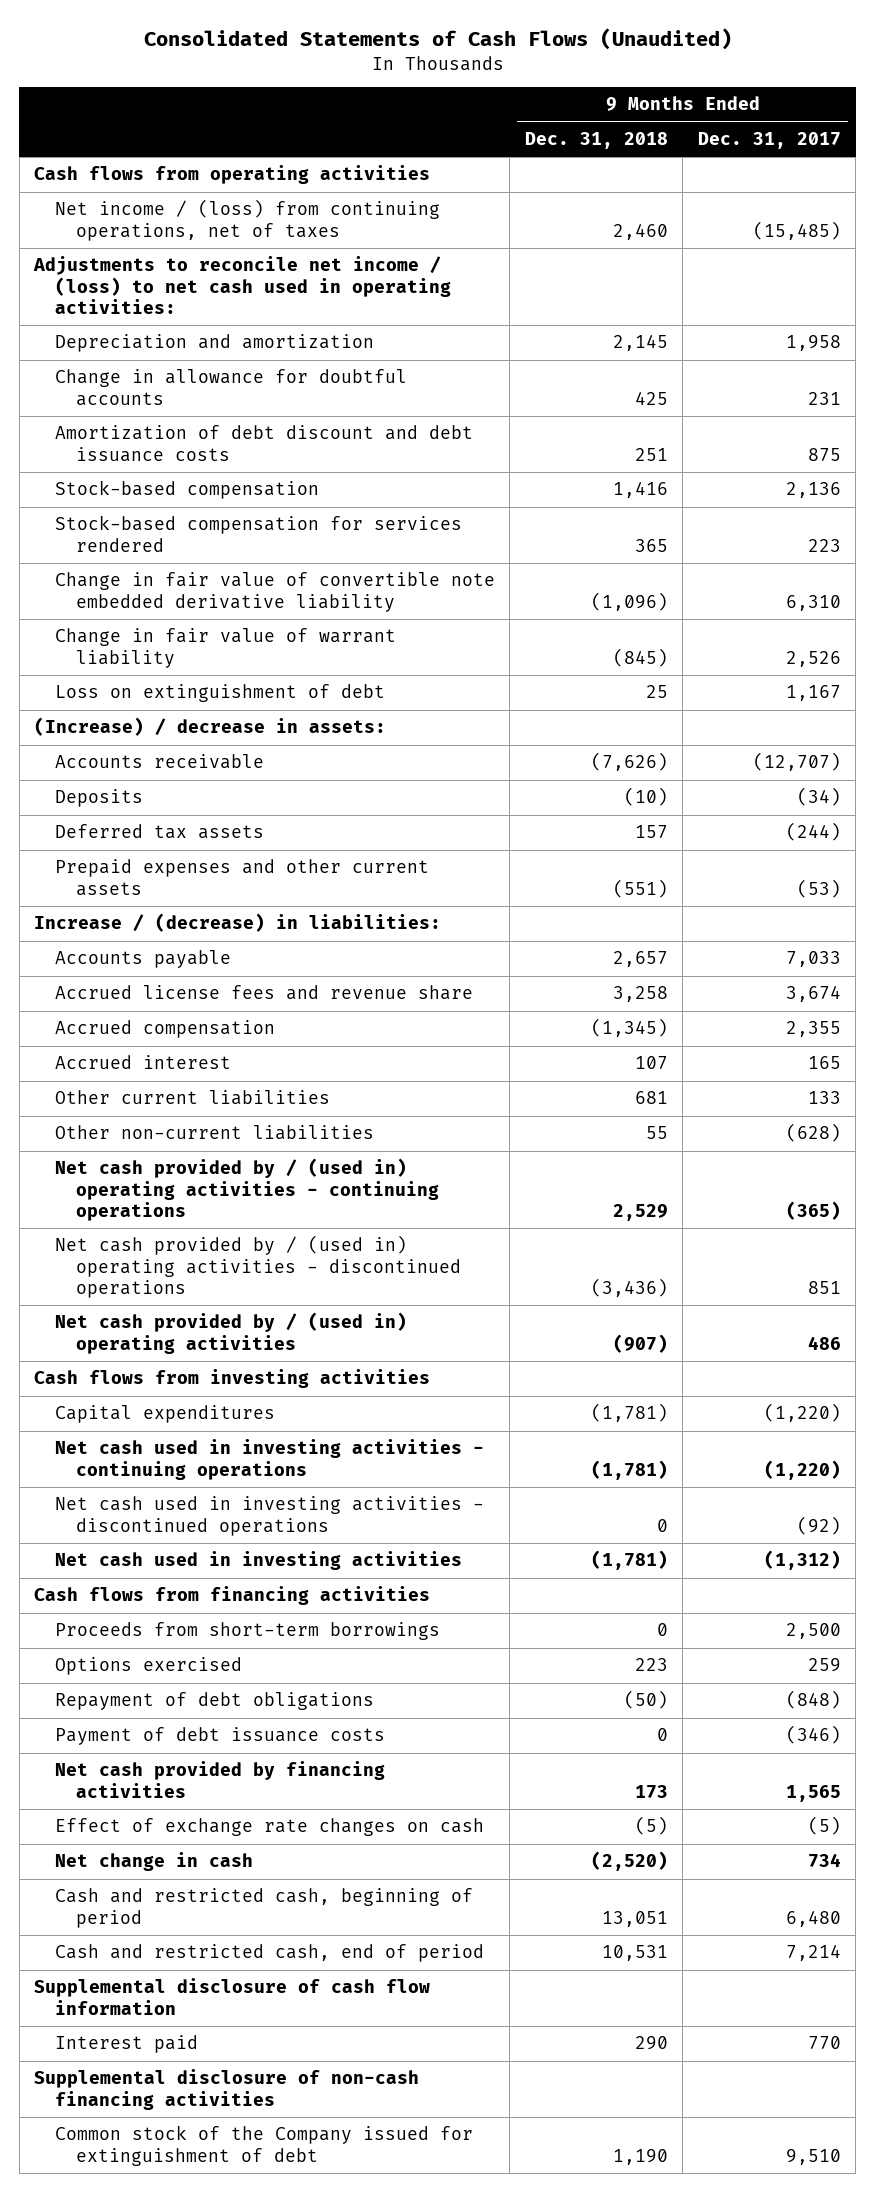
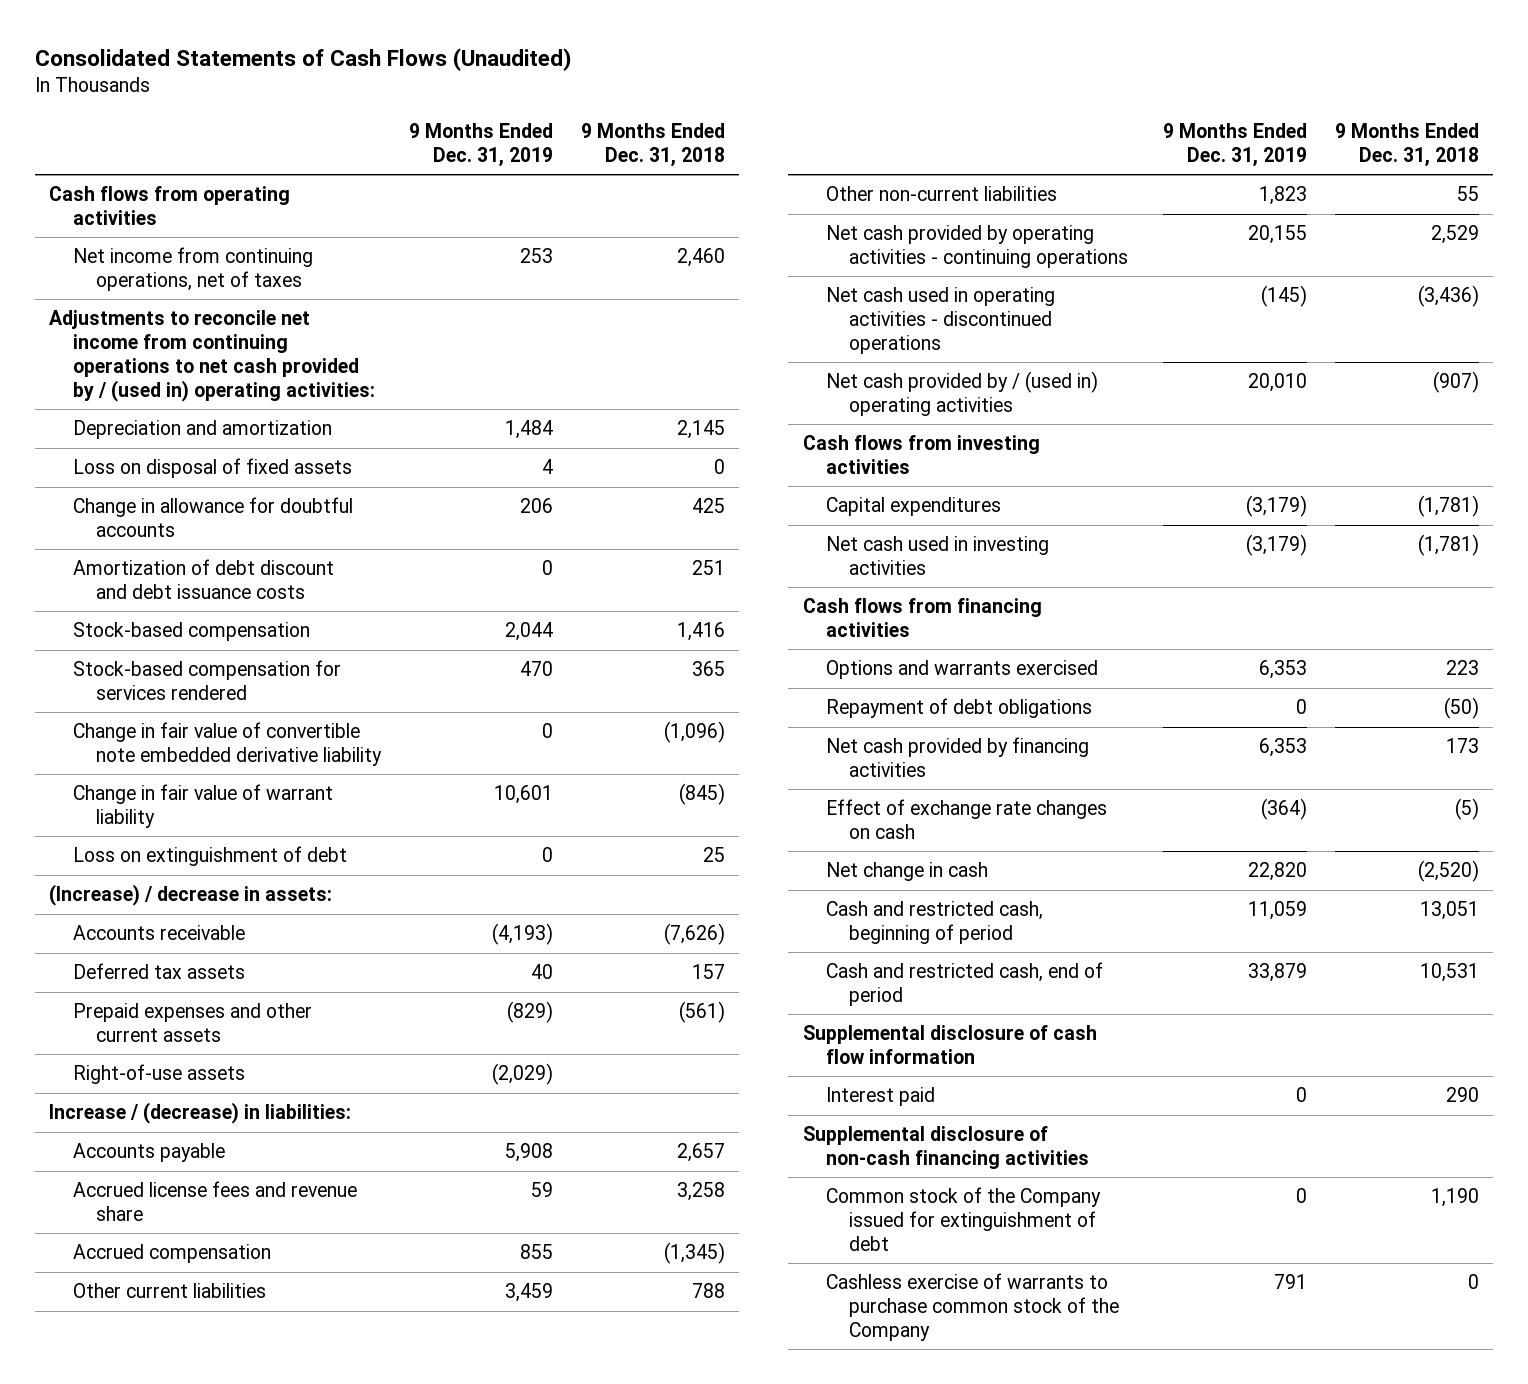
[697,131,841,149] Dec. 31, 2017 -> none
none -> [409,122,554,167] 9 Months Ended Dec. 31, 2019
[54,199,440,241] Net income / (loss) from continuing operations, net of taxes -> [72,247,313,292] Net income from continuing operations, net of taxes
[33,256,451,315] Adjustments to reconcile net income / (loss) to net cash used in operating activities: -> [49,310,375,402] Adjustments to reconcile net income from continuing operations to net cash provided by / (used in) operating activities:
none -> [72,458,352,479] Loss on disposal of fixed assets
[54,789,143,808] Deposits -> none
[612,878,668,898] (551) -> [679,1001,726,1024] (561)
none -> [72,1064,245,1085] Right-of-use assets
[54,1055,231,1070] Accrued interest -> none
[634,1091,668,1105] 681 -> [692,1283,726,1299] 788
[54,1158,439,1222] Net cash provided by / (used in) operating activities - continuing operations -> [825,225,1129,269] Net cash provided by operating activities - continuing operations
[54,1235,461,1299] Net cash provided by / (used in) operating activities - discontinued operations -> [825,287,1055,354] Net cash used in operating activities - discontinued operations
[54,1439,484,1480] Net cash used in investing activities - continuing operations -> none
[54,1496,484,1536] Net cash used in investing activities - discontinued operations -> none
[54,1622,440,1641] Proceeds from short-term borrowings -> none
[54,1657,242,1676] Options exercised -> [825,660,1098,680] Options and warrants exercised
[54,1727,385,1746] Payment of debt issuance costs -> none
none -> [825,1273,1120,1341] Cashless exercise of warrants to purchase common stock of the Company

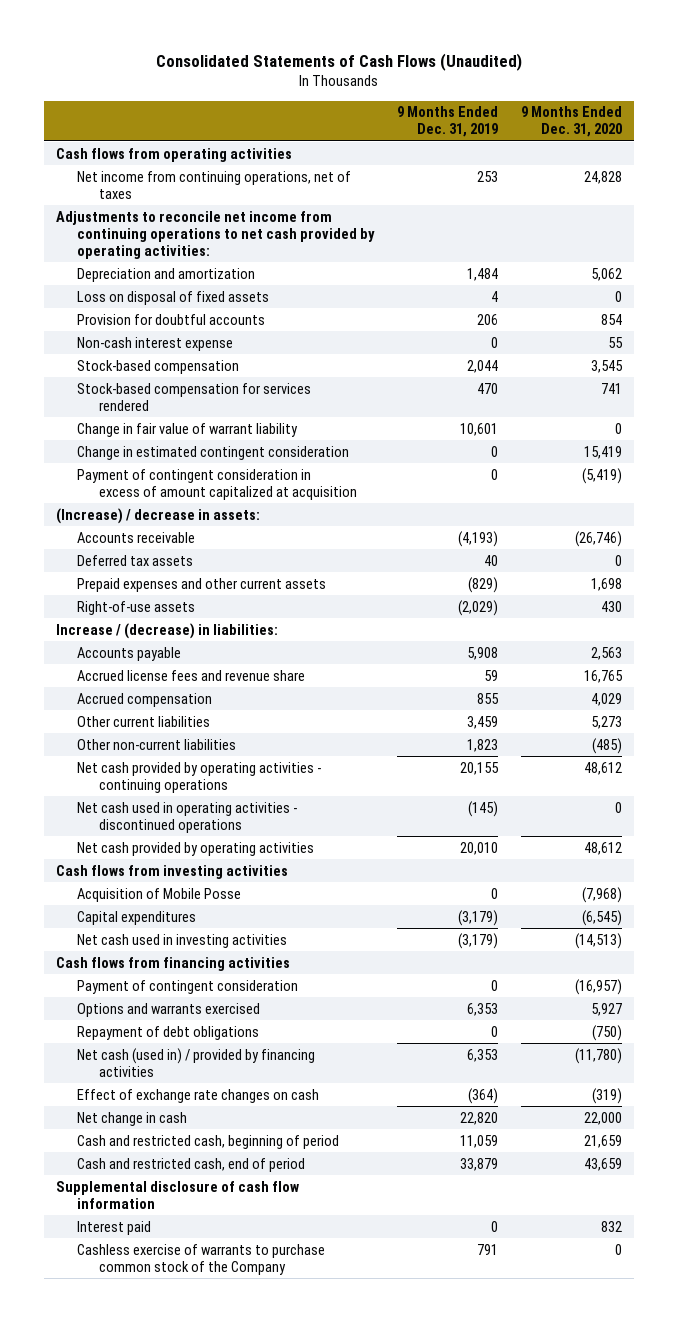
[581,122,726,167] 9 Months Ended Dec. 31, 2018 -> none
none -> [521,106,623,138] 9 Months Ended Dec. 31, 2020
[49,310,375,402] Adjustments to reconcile net income from continuing operations to net cash provided by / (used in) operating activities: -> [55,210,376,259] Adjustments to reconcile net income from continuing operations to net cash provided by operating activities:
[72,559,334,600] Amortization of debt discount and debt issuance costs -> none
[72,497,353,538] Change in allowance for doubtful accounts -> [77,313,266,325] Provision for doubtful accounts
none -> [77,336,234,351] Non-cash interest expense
[72,722,383,767] Change in fair value of convertible note embedded derivative liability -> none
[72,846,347,867] Loss on extinguishment of debt -> none
none -> [77,445,350,460] Change in estimated contingent consideration
none -> [77,468,357,500] Payment of contingent consideration in excess of amount capitalized at acquisition
[825,371,1098,417] Net cash provided by / (used in) operating activities -> [77,841,315,856] Net cash provided by operating activities
none -> [77,887,242,902] Acquisition of Mobile Posse
none -> [77,979,299,994] Payment of contingent consideration
[825,737,1089,778] Net cash provided by financing activities -> [77,1047,316,1077] Net cash (used in) / provided by financing activities
[802,1126,1089,1170] Supplemental disclosure of non-cash financing activities -> none
[825,1187,1101,1251] Common stock of the Company issued for extinguishment of debt -> none

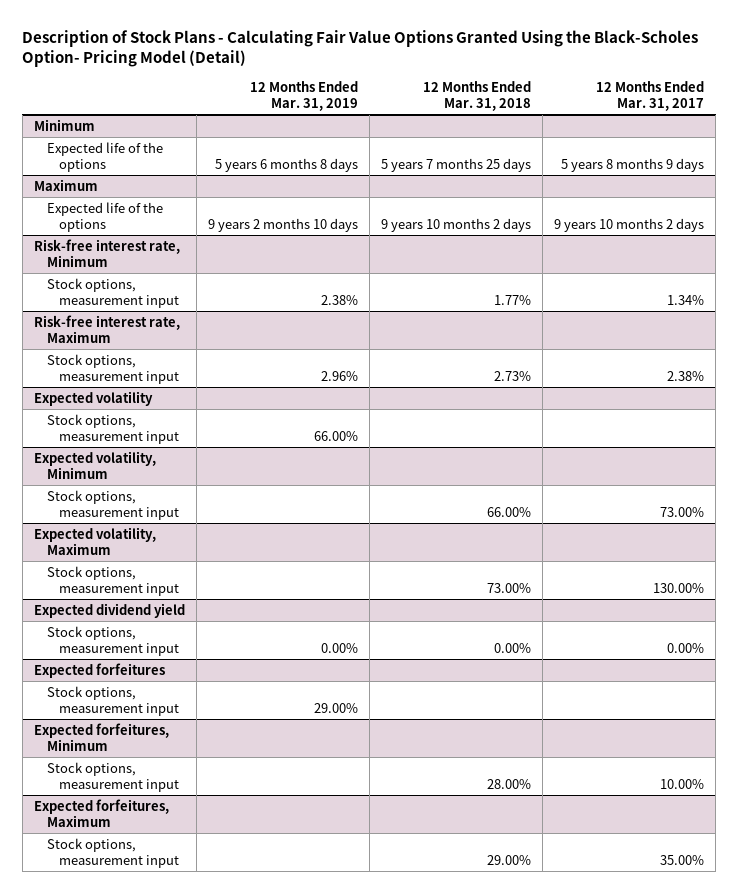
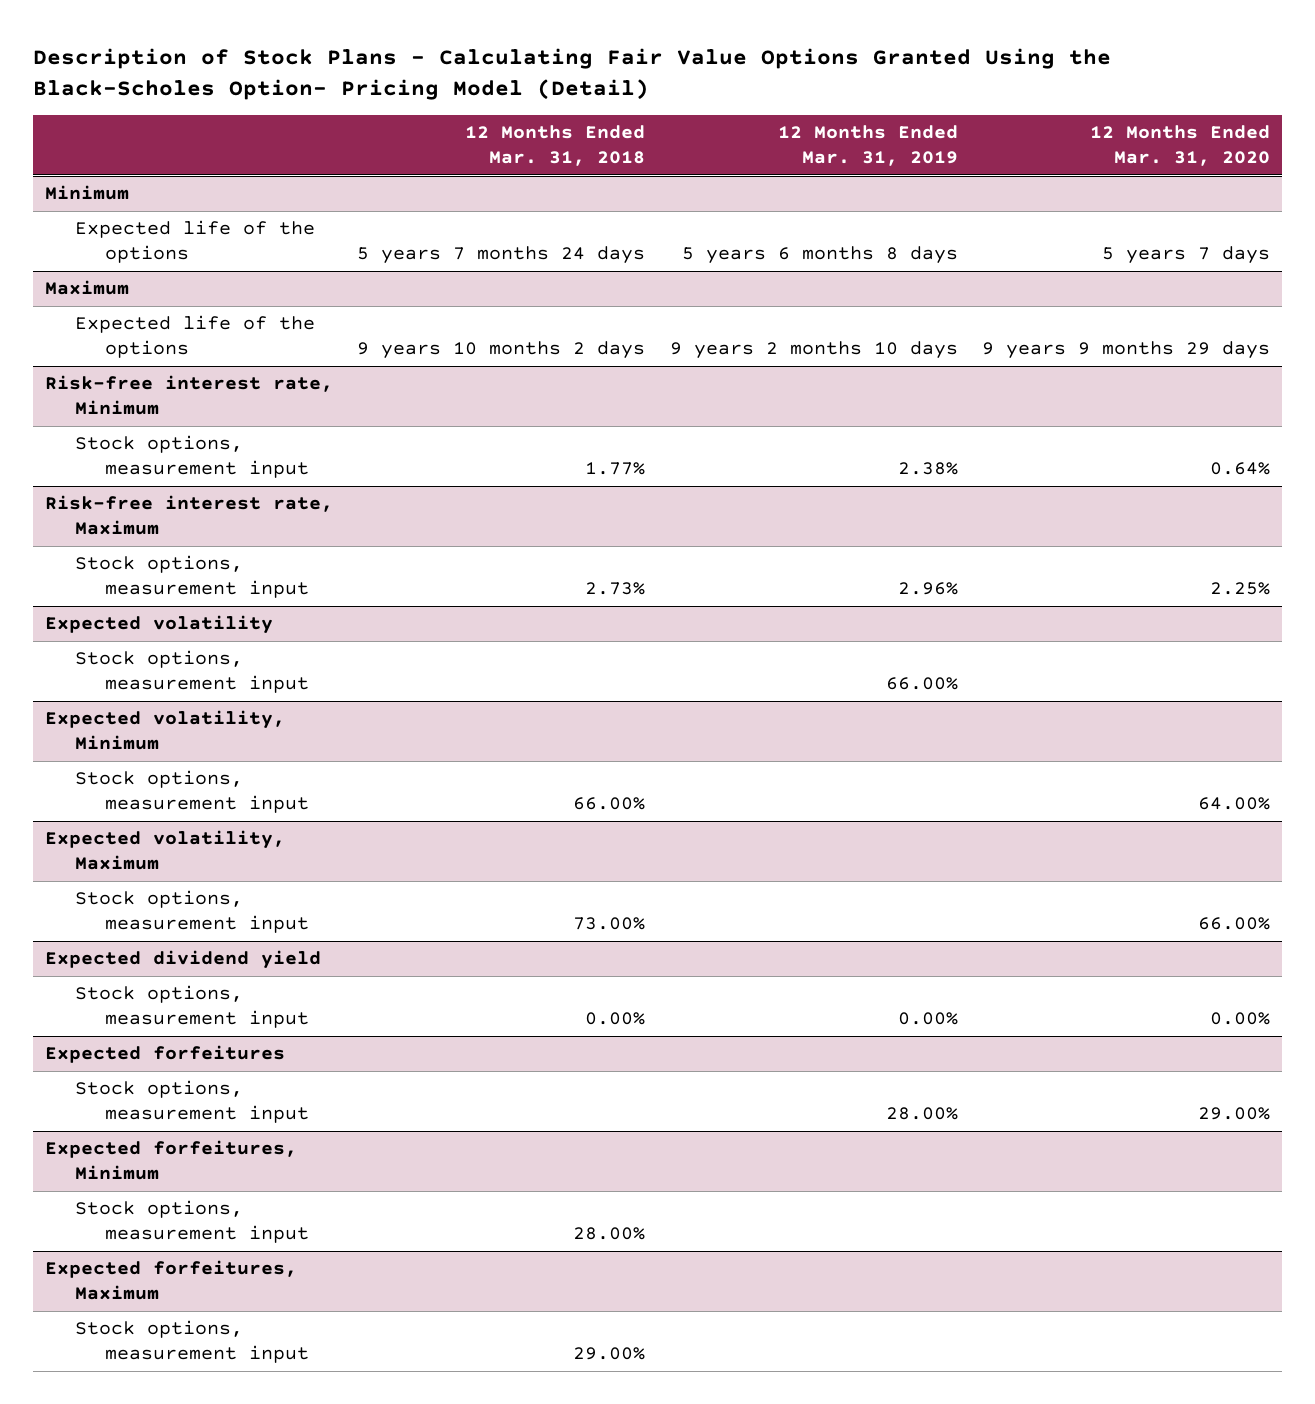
[596,80,705,111] 12 Months Ended Mar. 31, 2017 -> none
none -> [1089,125,1270,167] 12 Months Ended Mar. 31, 2020
[380,157,531,172] 5 years 7 months 25 days -> [357,246,646,265] 5 years 7 months 24 days
[313,702,358,713] 29.00% -> [885,1107,958,1121] 28.00%

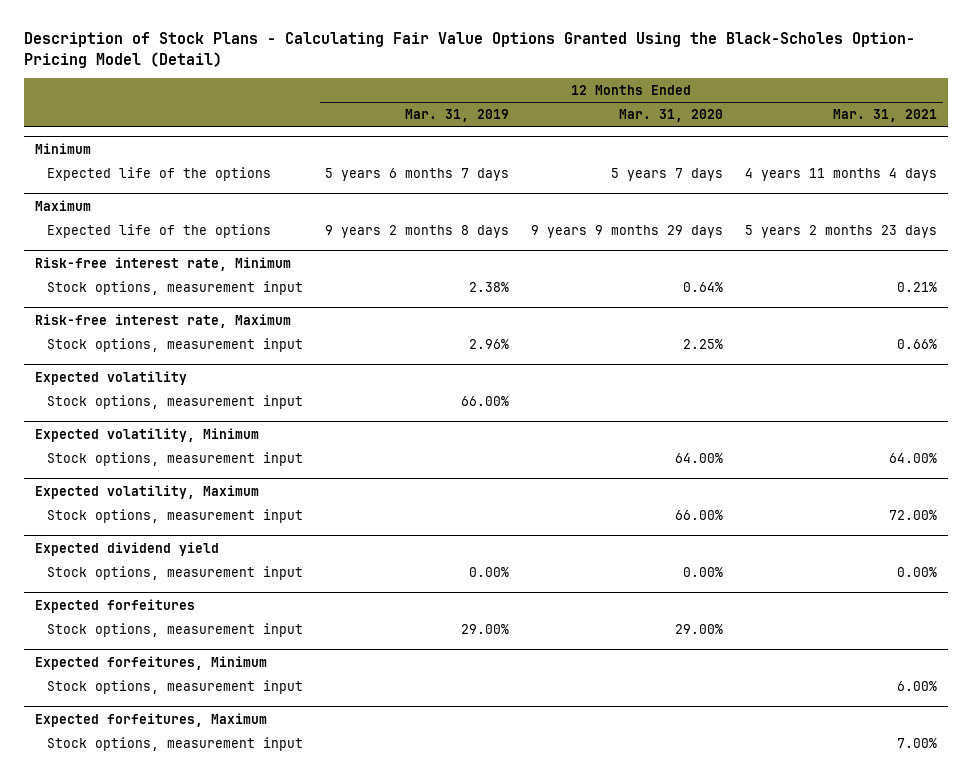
[465,125,646,167] 12 Months Ended Mar. 31, 2018 -> none
none -> [833,109,938,123] Mar. 31, 2021
[681,246,958,265] 5 years 6 months 8 days -> [325,168,510,182] 5 years 6 months 7 days
[669,341,958,360] 9 years 2 months 10 days -> [325,225,510,239] 9 years 2 months 8 days
[885,1107,958,1121] 28.00% -> [461,624,510,635] 29.00%

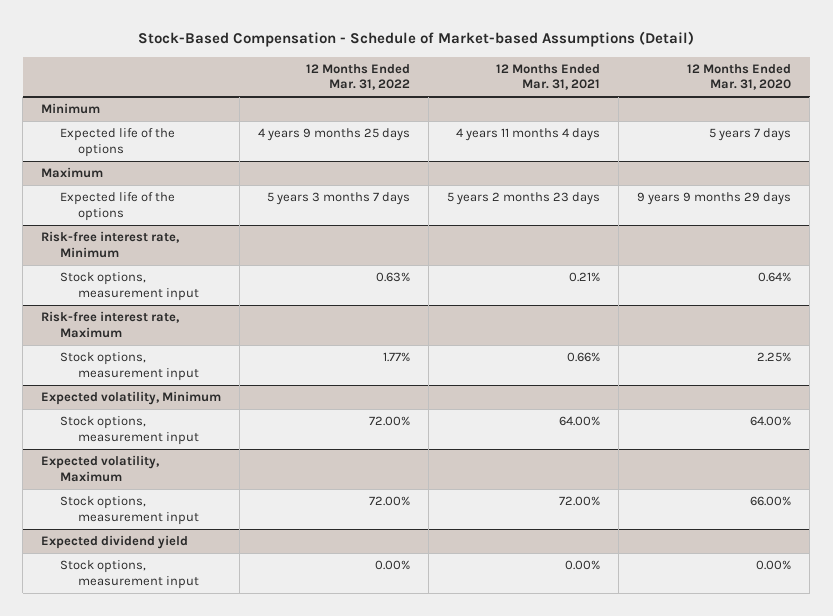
[23,32,915,68] Description of Stock Plans - Calculating Fair Value Options Granted Using the Black-Scholes Option- Pricing Model (Detail) -> [138,31,695,48] Stock-Based Compensation - Schedule of Market-based Assumptions (Detail)
[405,109,510,123] Mar. 31, 2019 -> none
none -> [306,63,411,91] 12 Months Ended Mar. 31, 2022
[34,370,187,385] Expected volatility -> none
[47,395,304,410] Stock options, measurement input -> none
[34,598,195,613] Expected forfeitures -> none
[47,623,304,638] Stock options, measurement input -> none
[34,655,267,670] Expected forfeitures, Minimum -> none
[47,680,304,695] Stock options, measurement input -> none
[34,712,267,727] Expected forfeitures, Maximum -> none
[47,737,304,752] Stock options, measurement input -> none

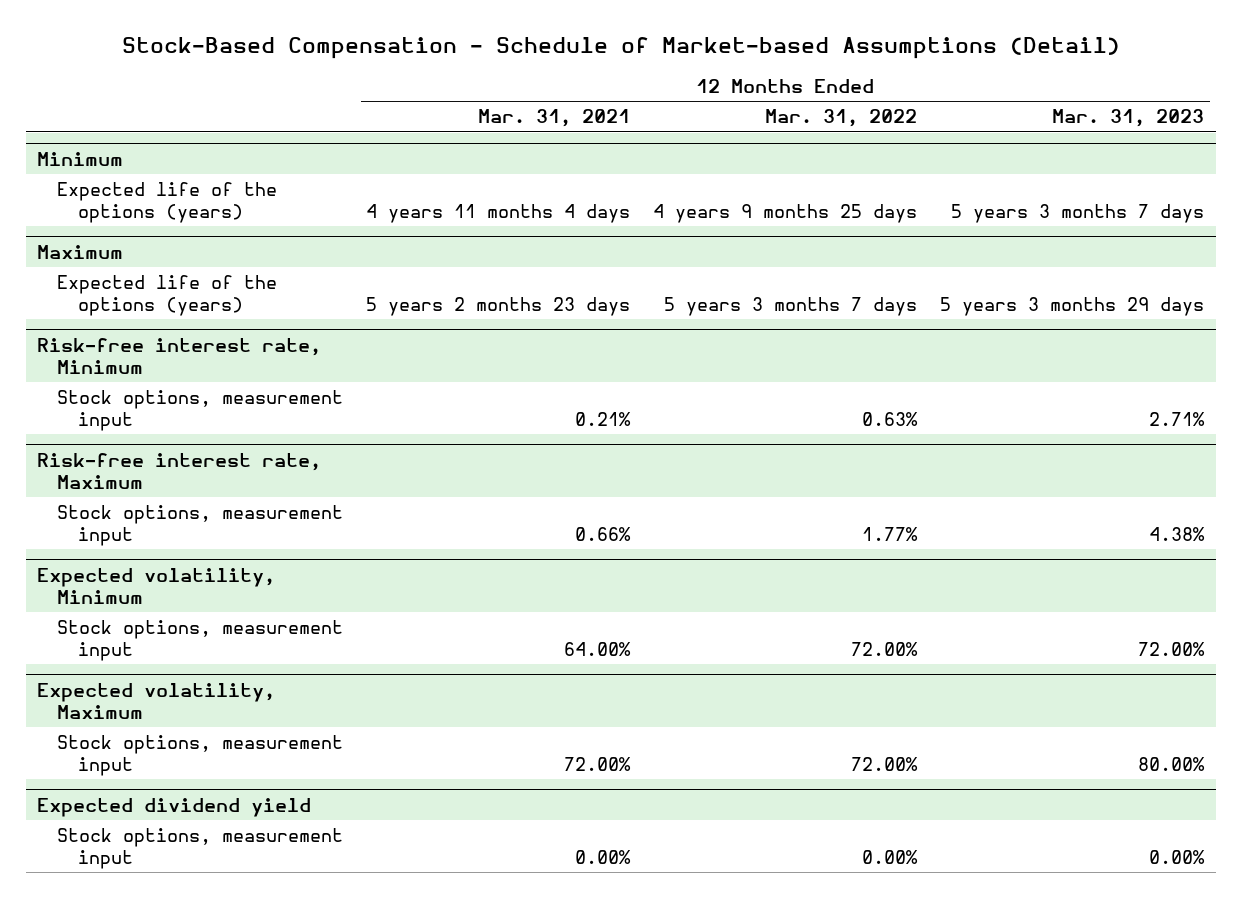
[687,63,792,91] 12 Months Ended Mar. 31, 2020 -> none
none -> [1052,109,1205,128] Mar. 31, 2023
[59,127,175,157] Expected life of the options -> [57,181,278,223] Expected life of the options (years)
[59,191,175,221] Expected life of the options -> [57,274,278,316] Expected life of the options (years)

